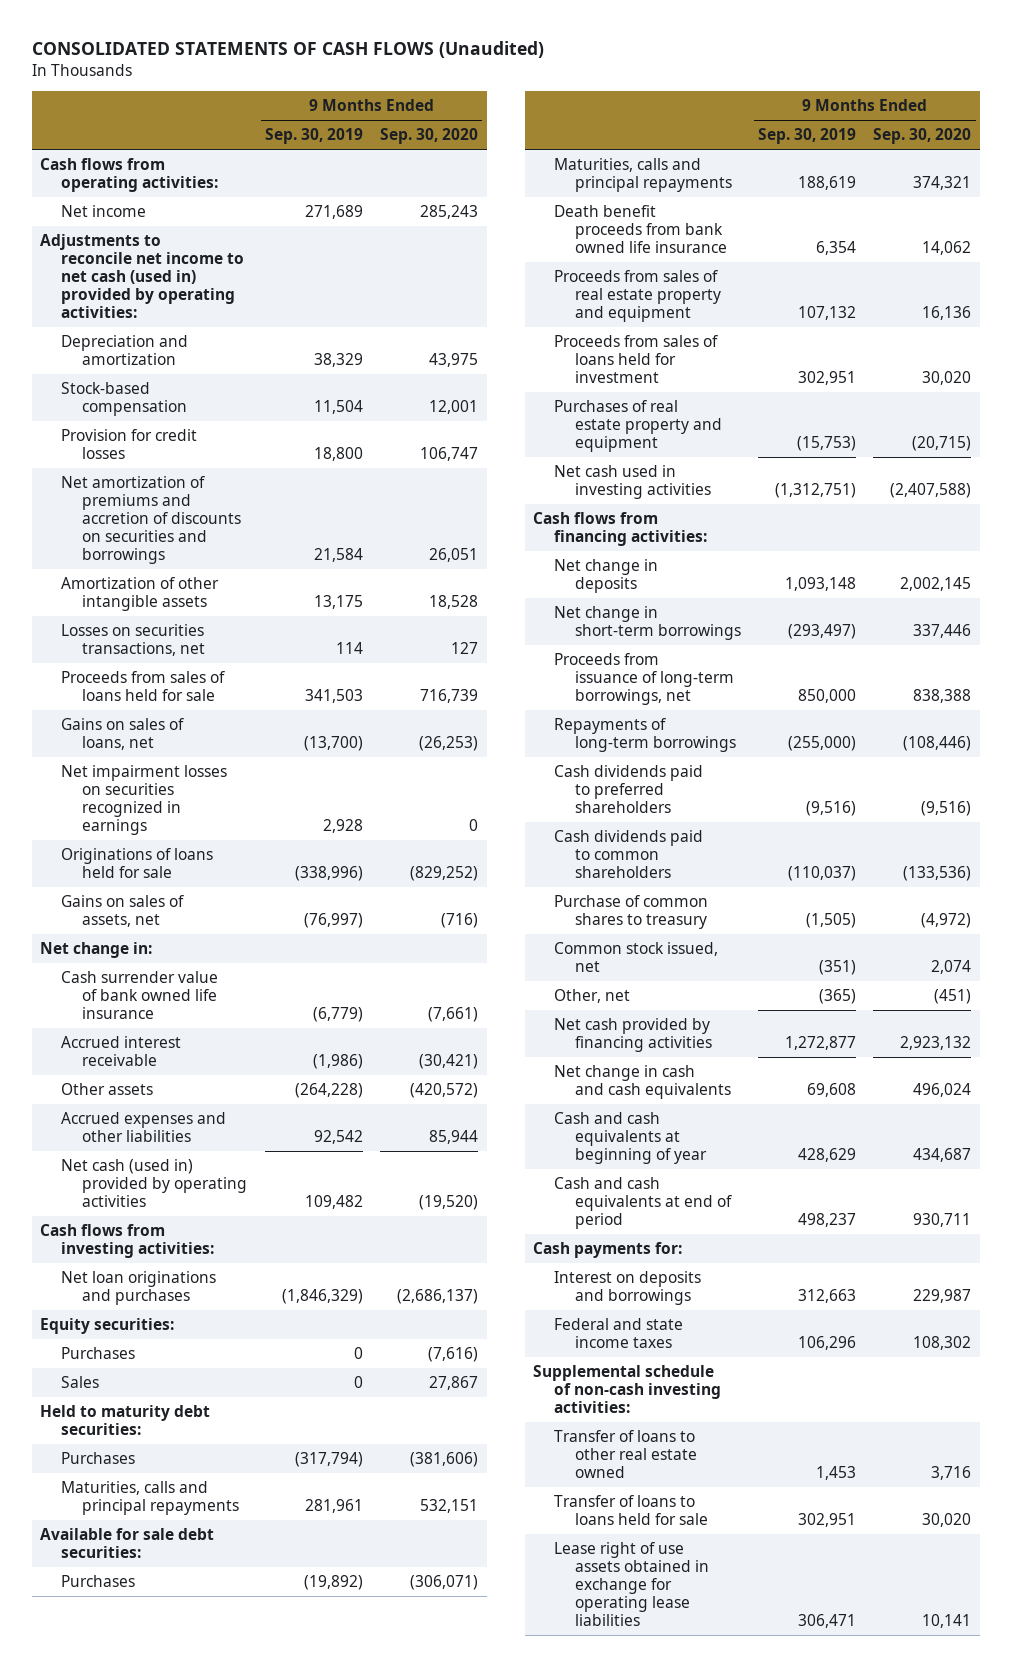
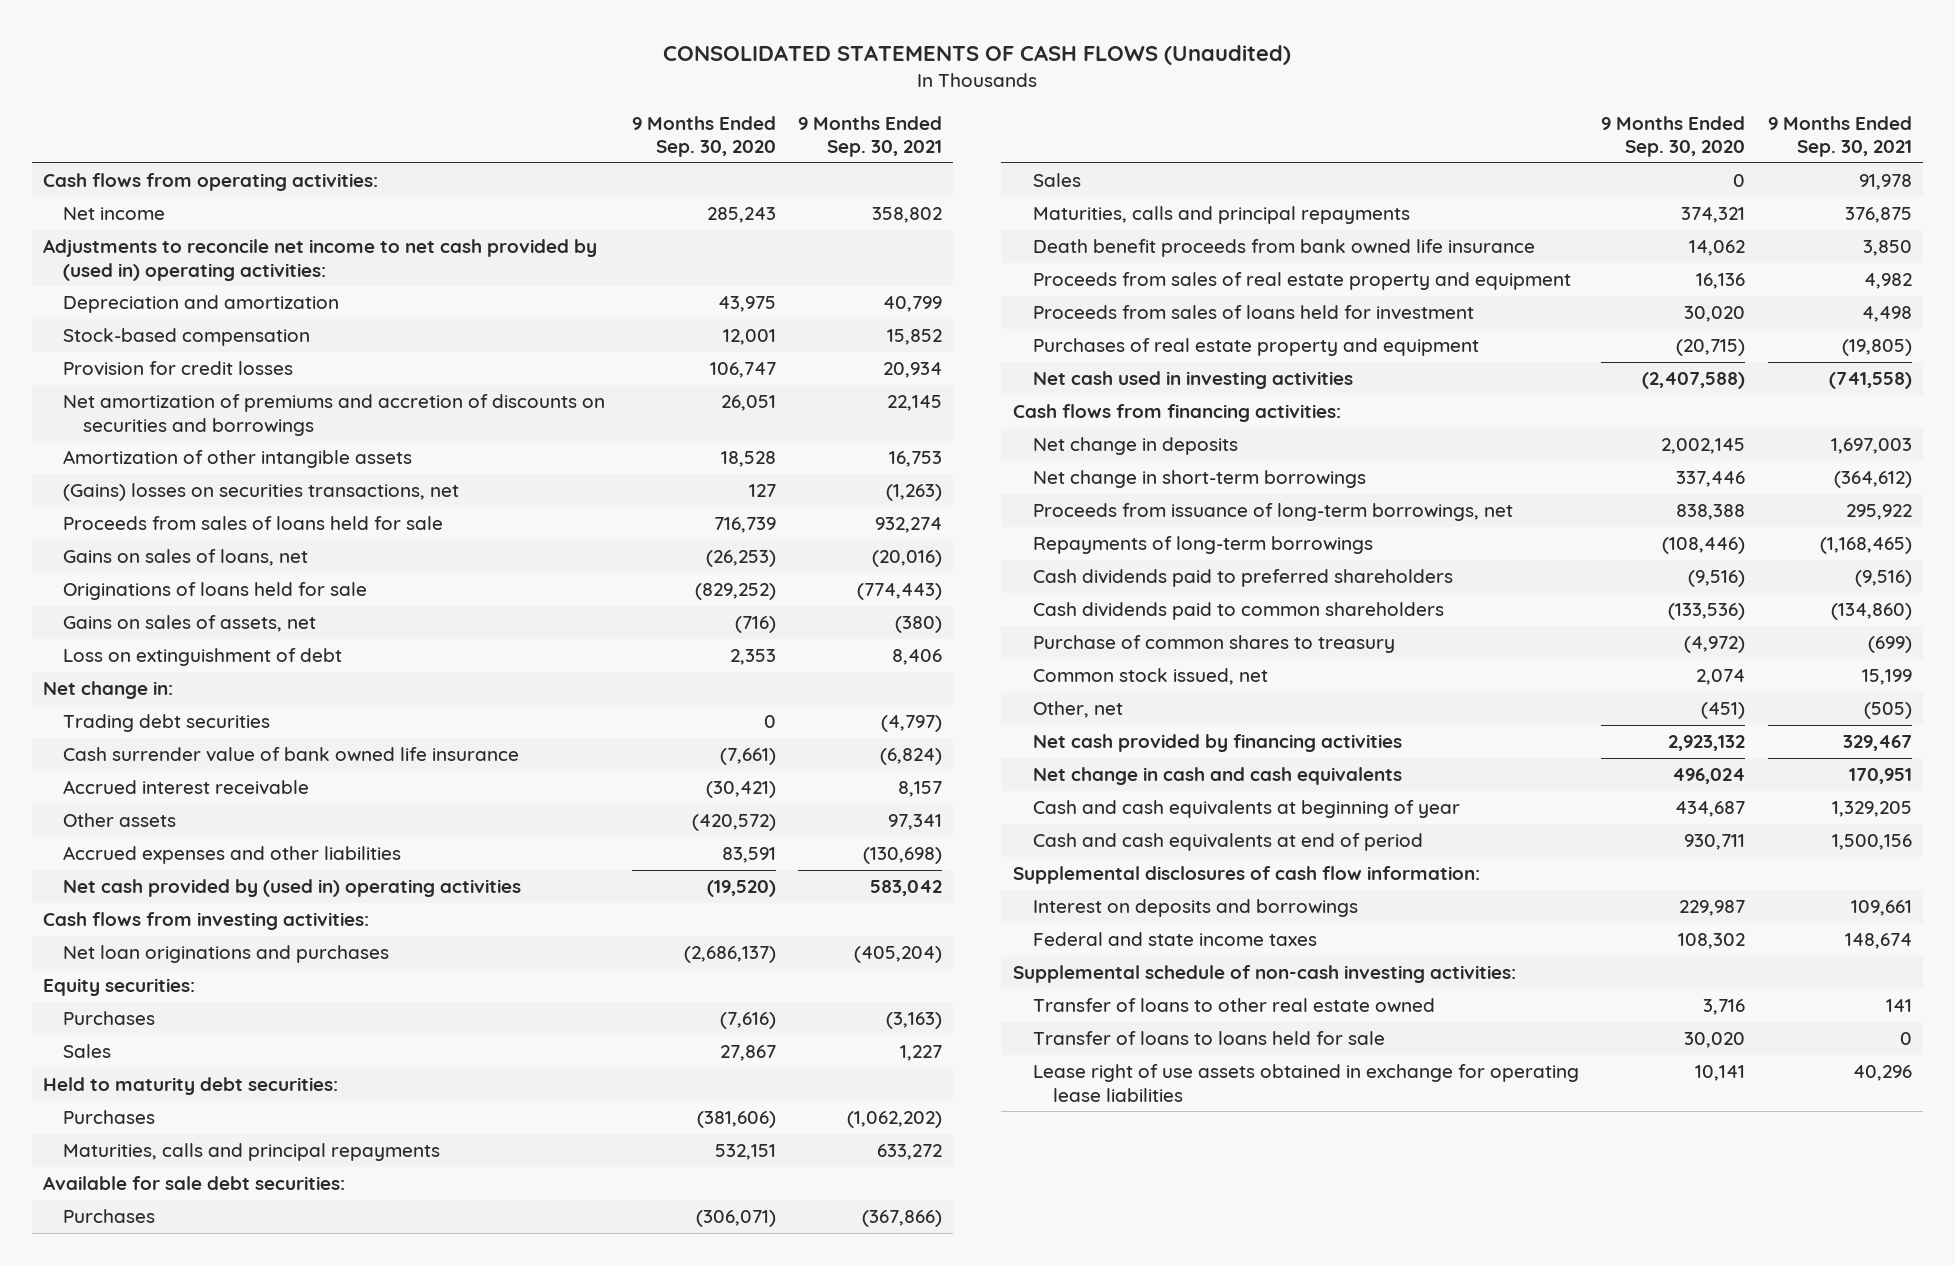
[265,128,364,145] Sep. 30, 2019 -> none
none -> [797,115,942,158] 9 Months Ended Sep. 30, 2021
[40,234,245,318] Adjustments to reconcile net income to net cash (used in) provided by operating activities: -> [42,239,597,281] Adjustments to reconcile net income to net cash provided by (used in) operating activities:
[61,624,206,656] Losses on securities transactions, net -> [63,483,460,502] (Gains) losses on securities transactions, net
[61,765,228,835] Net impairment losses on securities recognized in earnings -> none
none -> [63,648,343,667] Loss on extinguishment of debt
none -> [63,714,271,733] Trading debt securities
[429,1129,479,1144] 85,944 -> [721,847,776,864] 83,591
[61,1159,248,1207] Net cash (used in) provided by operating activities -> [63,879,522,898] Net cash provided by (used in) operating activities
none -> [1032,173,1081,188] Sales
[533,1242,683,1259] Cash payments for: -> none
none -> [1012,866,1480,885] Supplemental disclosures of cash flow information:

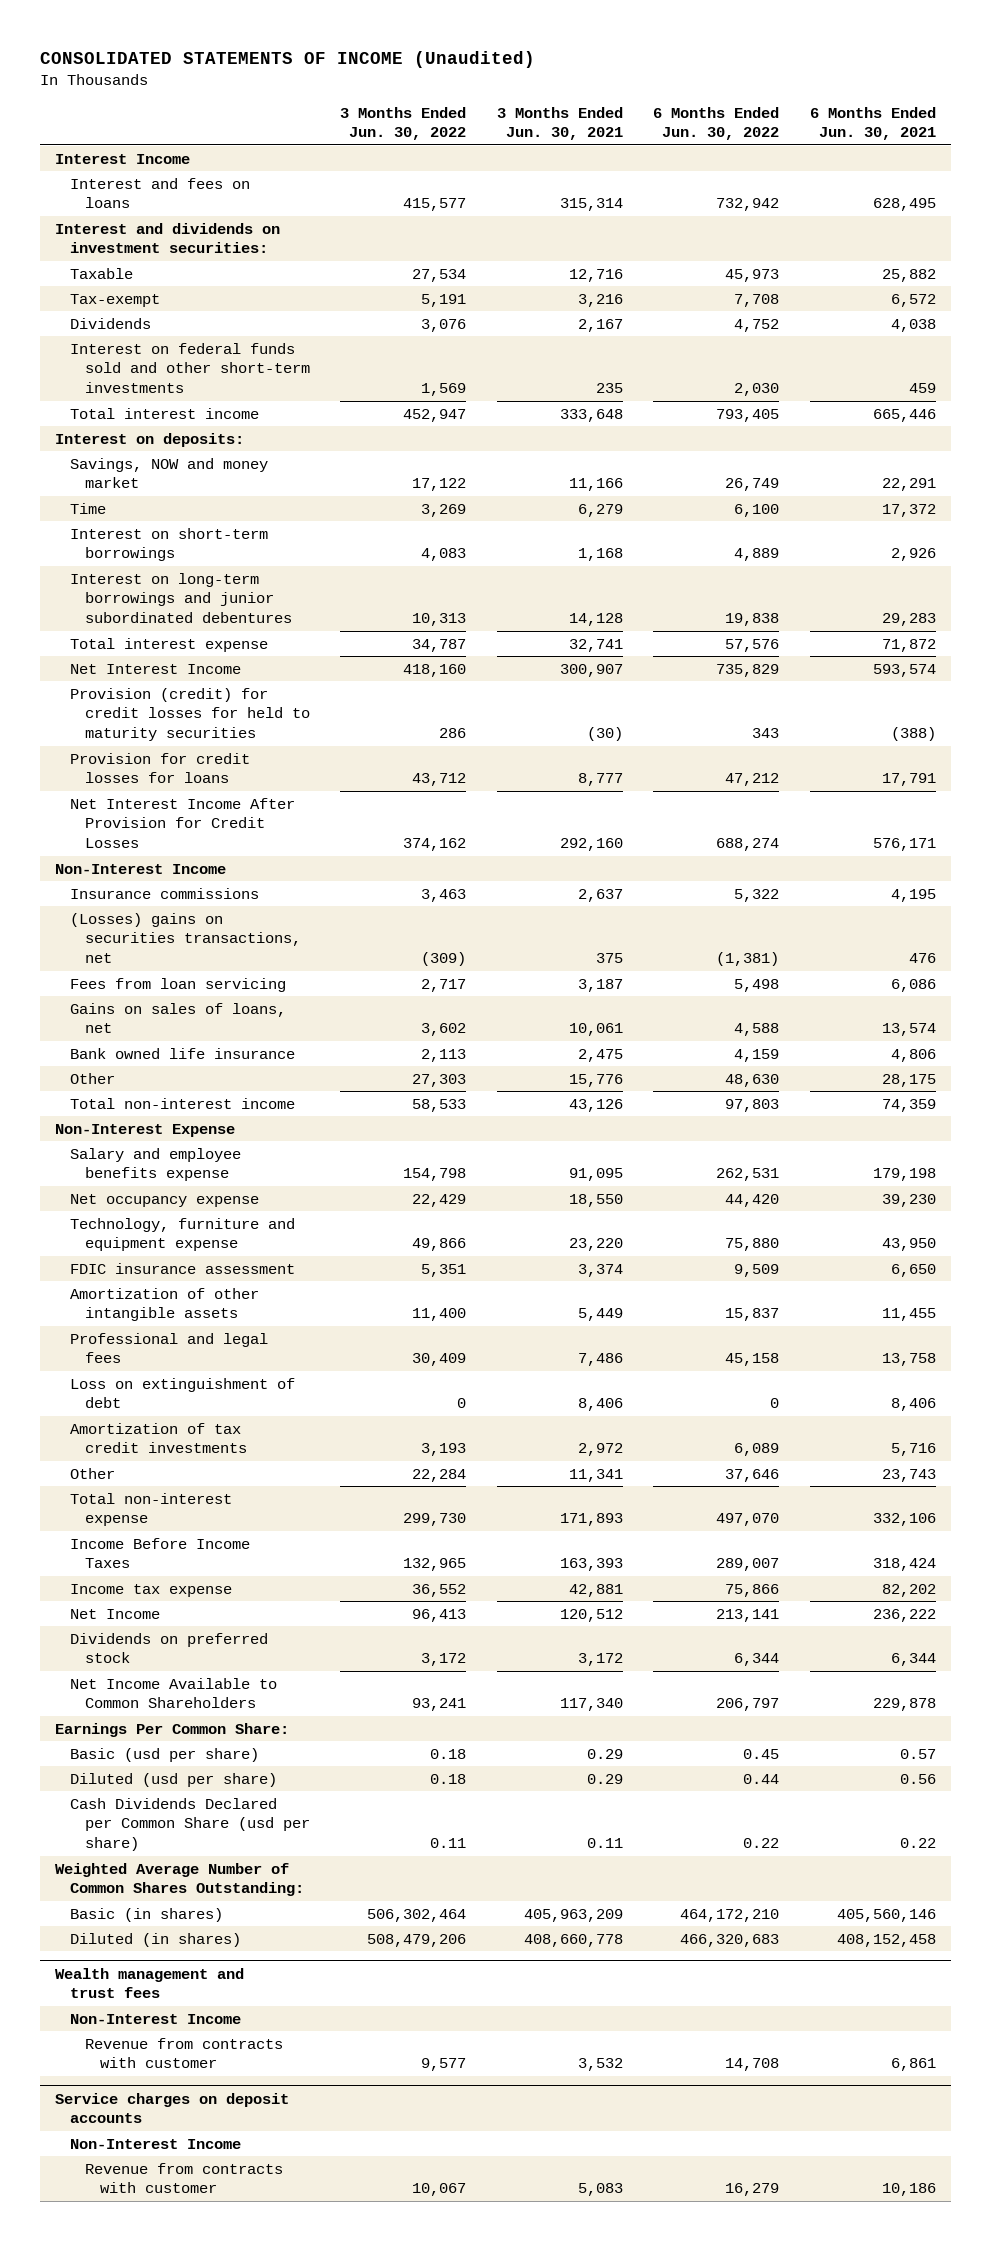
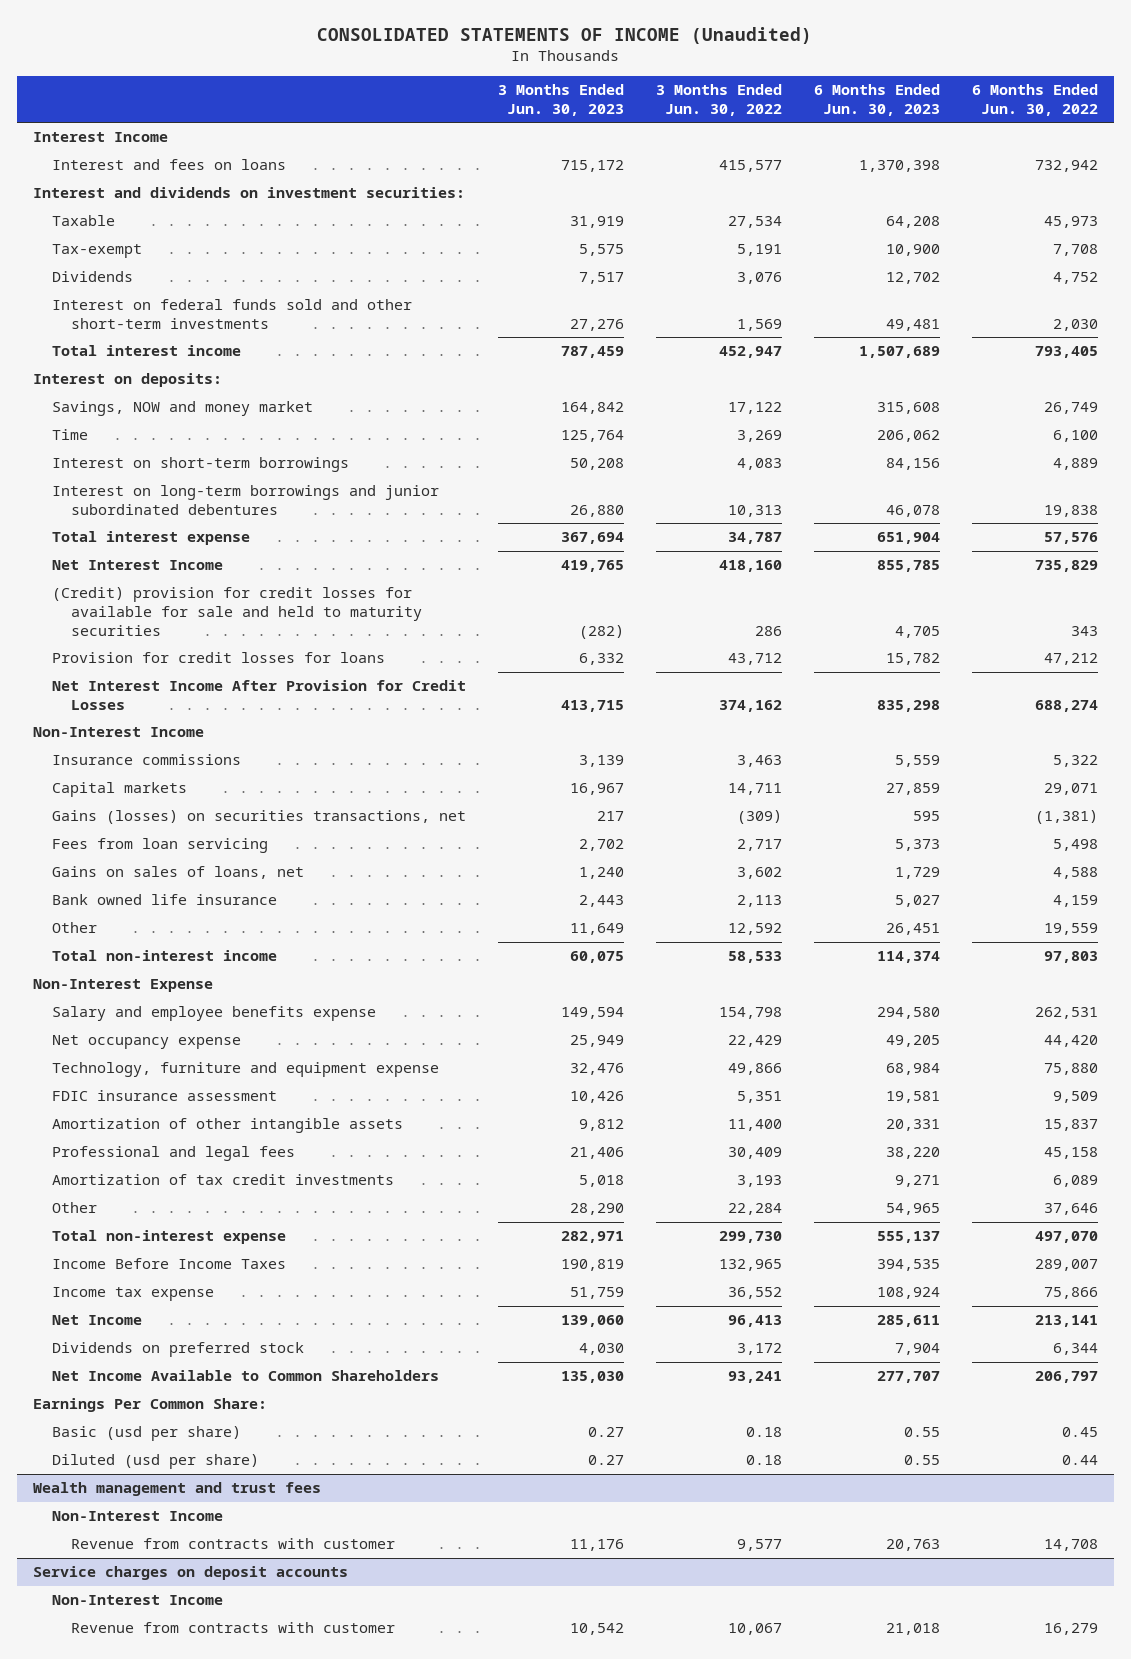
[496,106,623,141] 3 Months Ended Jun. 30, 2021 -> none
[809,106,936,141] 6 Months Ended Jun. 30, 2021 -> none
none -> [498,84,625,117] 3 Months Ended Jun. 30, 2023
none -> [813,84,940,117] 6 Months Ended Jun. 30, 2023
[69,687,310,741] Provision (credit) for credit losses for held to maturity securities -> [52,587,423,636] (Credit) provision for credit losses for available for sale and held to maturity securities
none -> [52,782,188,798] Capital markets
[69,912,301,963] (Losses) gains on securities transactions, net -> [52,810,467,825] Gains (losses) on securities transactions, net
[412,1073,467,1087] 27,303 -> [727,923,782,936] 12,592
[725,1073,780,1087] 48,630 -> [1043,923,1098,936] 19,559
[69,1377,295,1409] Loss on extinguishment of debt -> none
[69,1797,310,1851] Cash Dividends Declared per Common Share (usd per share) -> none
[55,1862,304,1897] Weighted Average Number of Common Shares Outstanding: -> none
[69,1907,223,1922] Basic (in shares) -> none
[69,1932,241,1947] Diluted (in shares) -> none

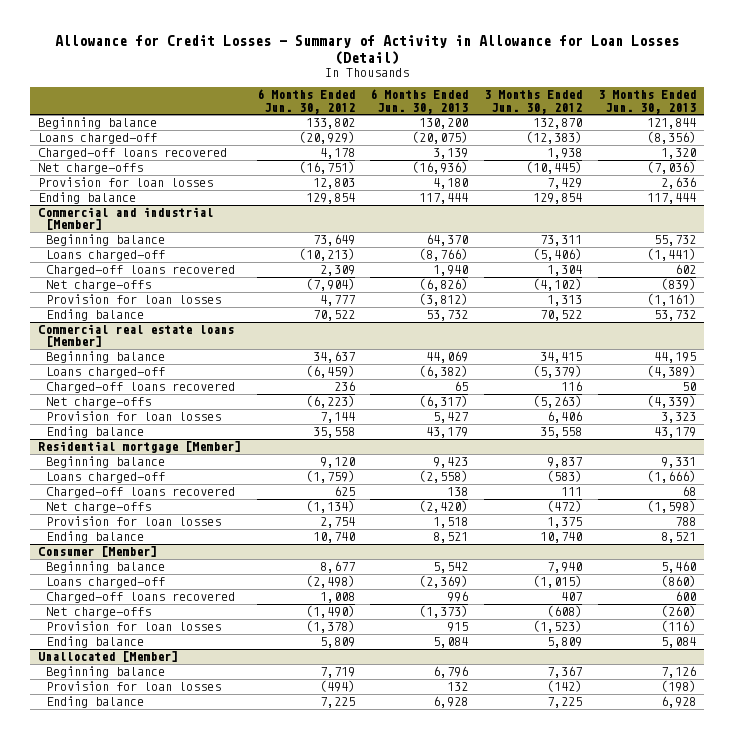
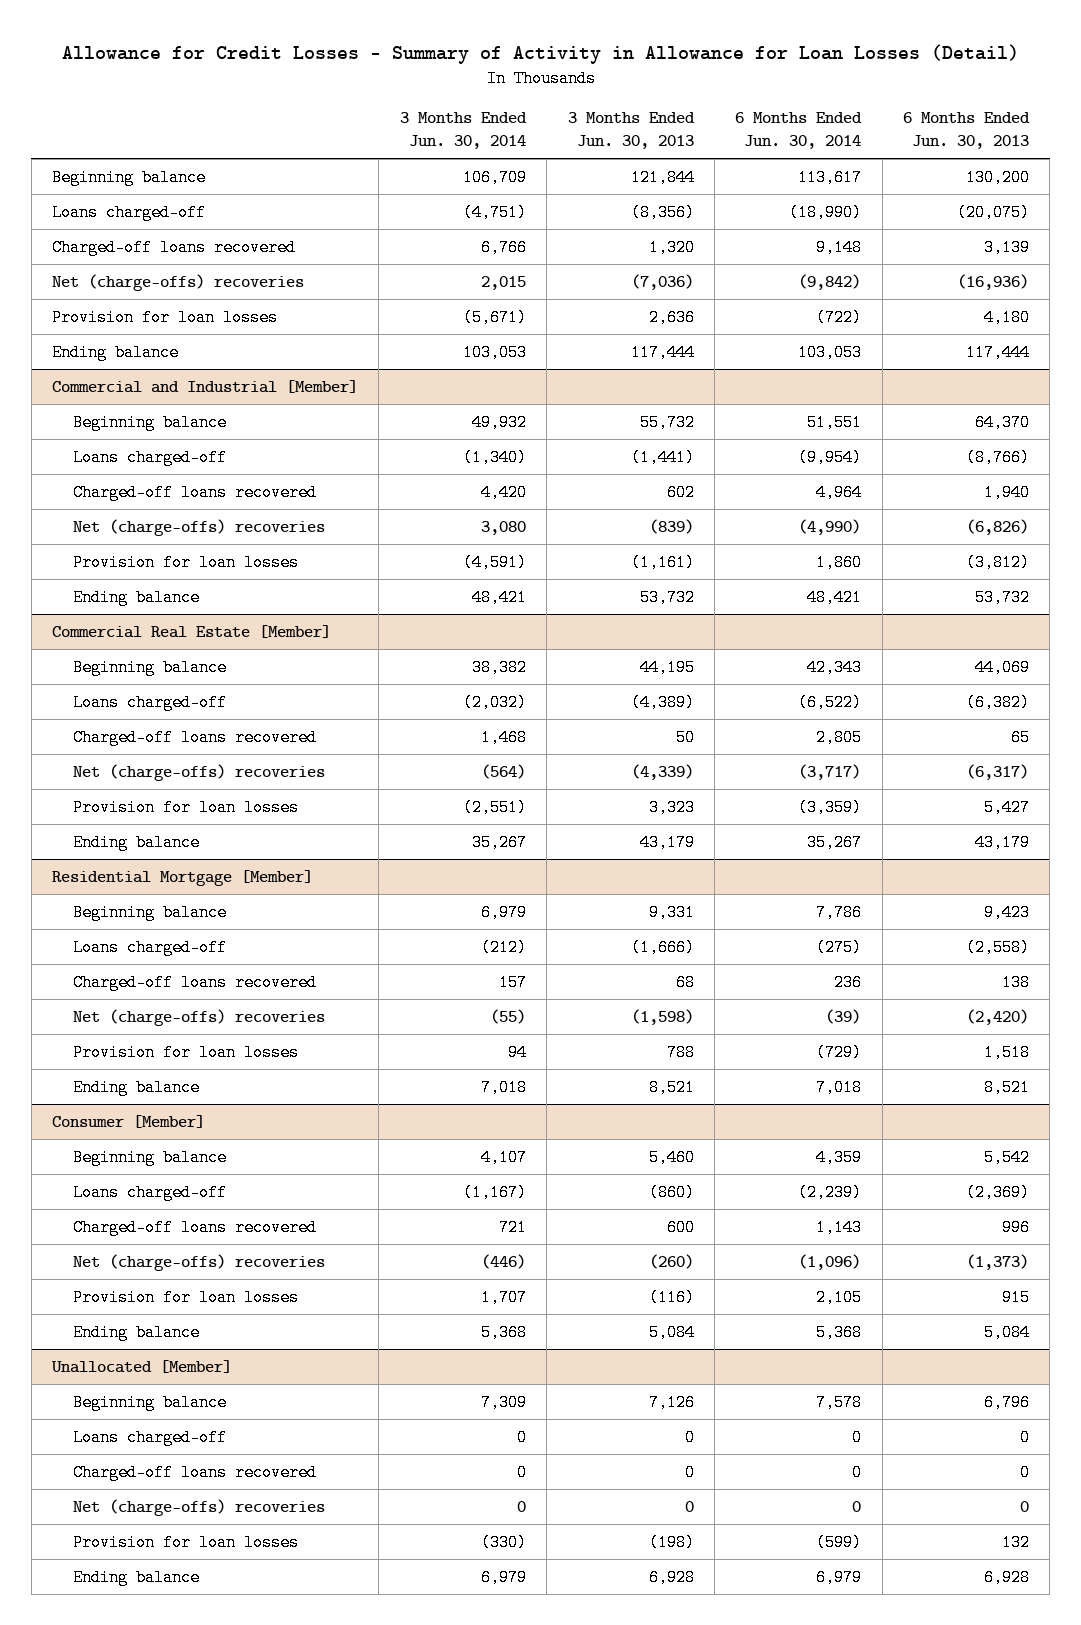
[256,89,355,114] 6 Months Ended Jun. 30, 2012 -> none
[484,90,583,114] 3 Months Ended Jun. 30, 2012 -> none
none -> [399,112,527,150] 3 Months Ended Jun. 30, 2014
none -> [735,112,863,150] 6 Months Ended Jun. 30, 2014
[37,163,143,175] Net charge-offs -> [52,273,305,291] Net (charge-offs) recoveries
[37,207,213,231] Commercial and industrial [Member] -> [52,379,359,393] Commercial and Industrial [Member]
[46,280,152,292] Net charge-offs -> [72,518,325,536] Net (charge-offs) recoveries
[37,324,234,348] Commercial real estate loans [Member] -> [52,624,332,638] Commercial Real Estate [Member]
[46,397,152,409] Net charge-offs -> [72,763,325,781] Net (charge-offs) recoveries
[37,441,241,454] Residential mortgage [Member] -> [52,869,314,886] Residential Mortgage [Member]
[46,502,152,514] Net charge-offs -> [72,1008,325,1026] Net (charge-offs) recoveries
[46,607,152,619] Net charge-offs -> [72,1253,325,1271] Net (charge-offs) recoveries
none -> [72,1428,227,1446] Loans charged-off
none -> [72,1463,317,1481] Charged-off loans recovered
none -> [72,1498,325,1516] Net (charge-offs) recoveries

